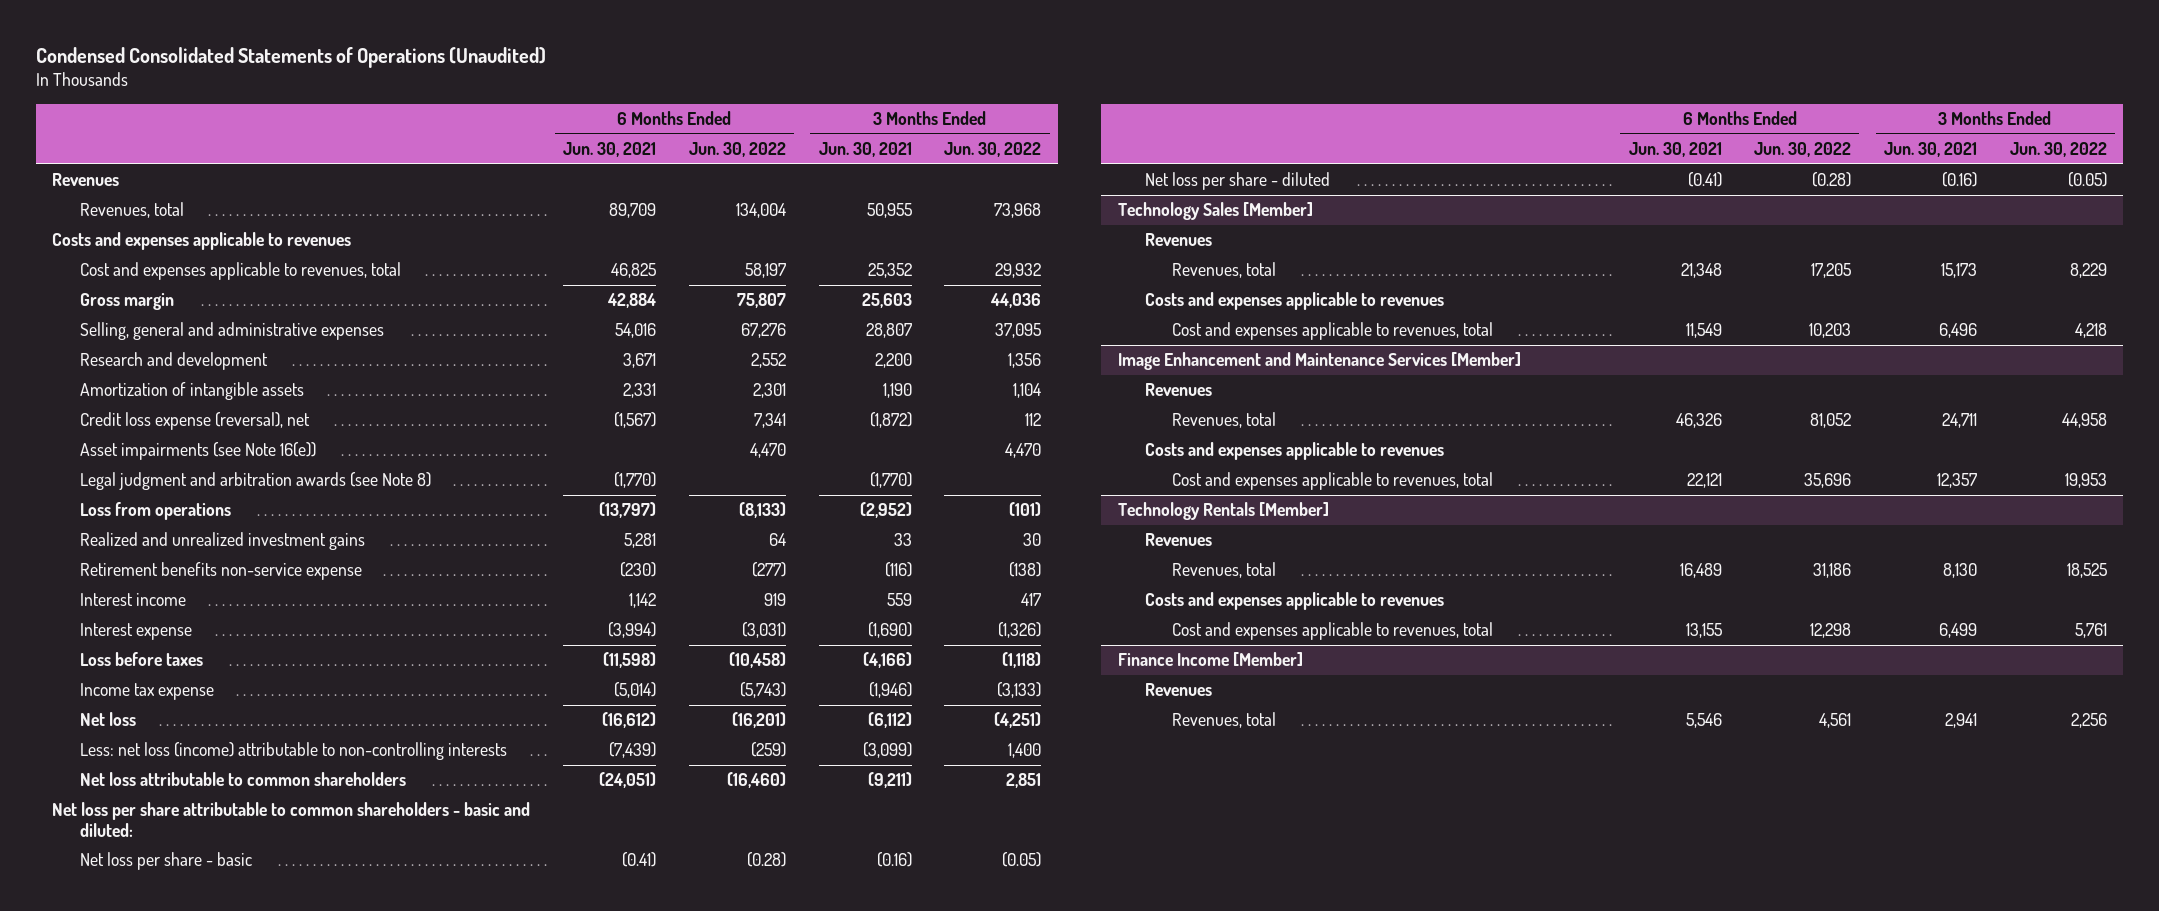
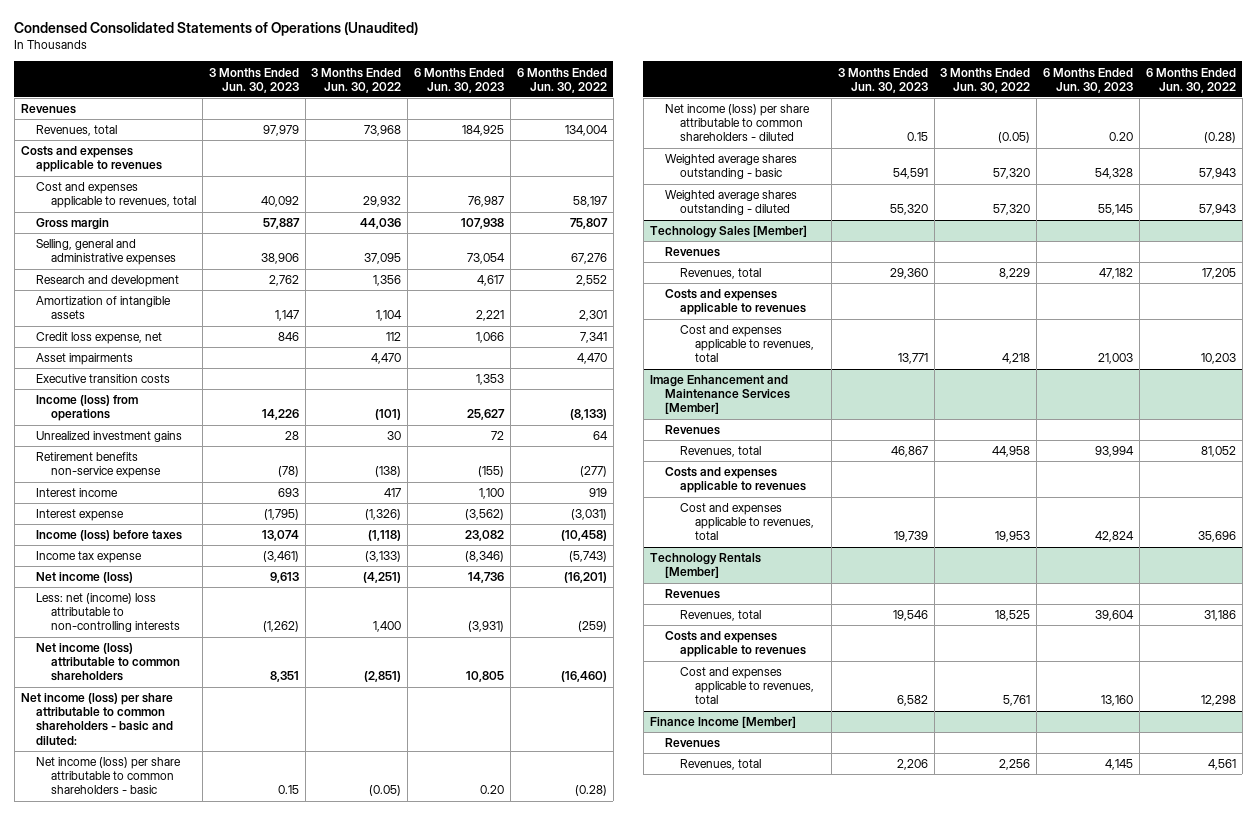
[563,141,657,157] Jun. 30, 2021 -> none
[818,141,912,157] Jun. 30, 2021 -> none
none -> [208,67,299,93] 3 Months Ended Jun. 30, 2023
none -> [414,67,505,93] 6 Months Ended Jun. 30, 2023
[79,472,431,491] Legal judgment and arbitration awards (see Note 8) -> none
[79,412,310,431] Credit loss expense (reversal), net -> [35,332,162,345] Credit loss expense, net
[79,442,316,461] Asset impairments (see Note 16(e)) -> [35,353,133,366] Asset impairments
none -> [35,374,170,384] Executive transition costs
[79,502,231,521] Loss from operations -> [35,395,138,422] Income (loss) from operations
[79,532,365,551] Realized and unrealized investment gains -> [35,431,182,443] Unrealized investment gains
[79,652,203,667] Loss before taxes -> [35,530,182,542] Income (loss) before taxes
[79,712,136,727] Net loss -> [35,572,133,584] Net income (loss)
[79,742,507,761] Less: net loss (income) attributable to non-controlling interests -> [35,593,180,633] Less: net (income) loss attributable to non-controlling interests
[79,772,406,787] Net loss attributable to common shareholders -> [35,643,180,682] Net income (loss) attributable to common shareholders
[1006,773,1042,789] 2,851 -> [364,671,402,683] (2,851)
[52,802,531,837] Net loss per share attributable to common shareholders - basic and diluted: -> [20,693,173,745] Net income (loss) per share attributable to common shareholders - basic and diluted:
[79,852,252,871] Net loss per share - basic -> [35,757,181,795] Net income (loss) per share attributable to common shareholders - basic
[1145,172,1331,191] Net loss per share - diluted -> [664,104,810,142] Net income (loss) per share attributable to common shareholders - diluted
none -> [664,154,797,180] Weighted average shares outstanding - basic
none -> [664,190,797,216] Weighted average shares outstanding - diluted

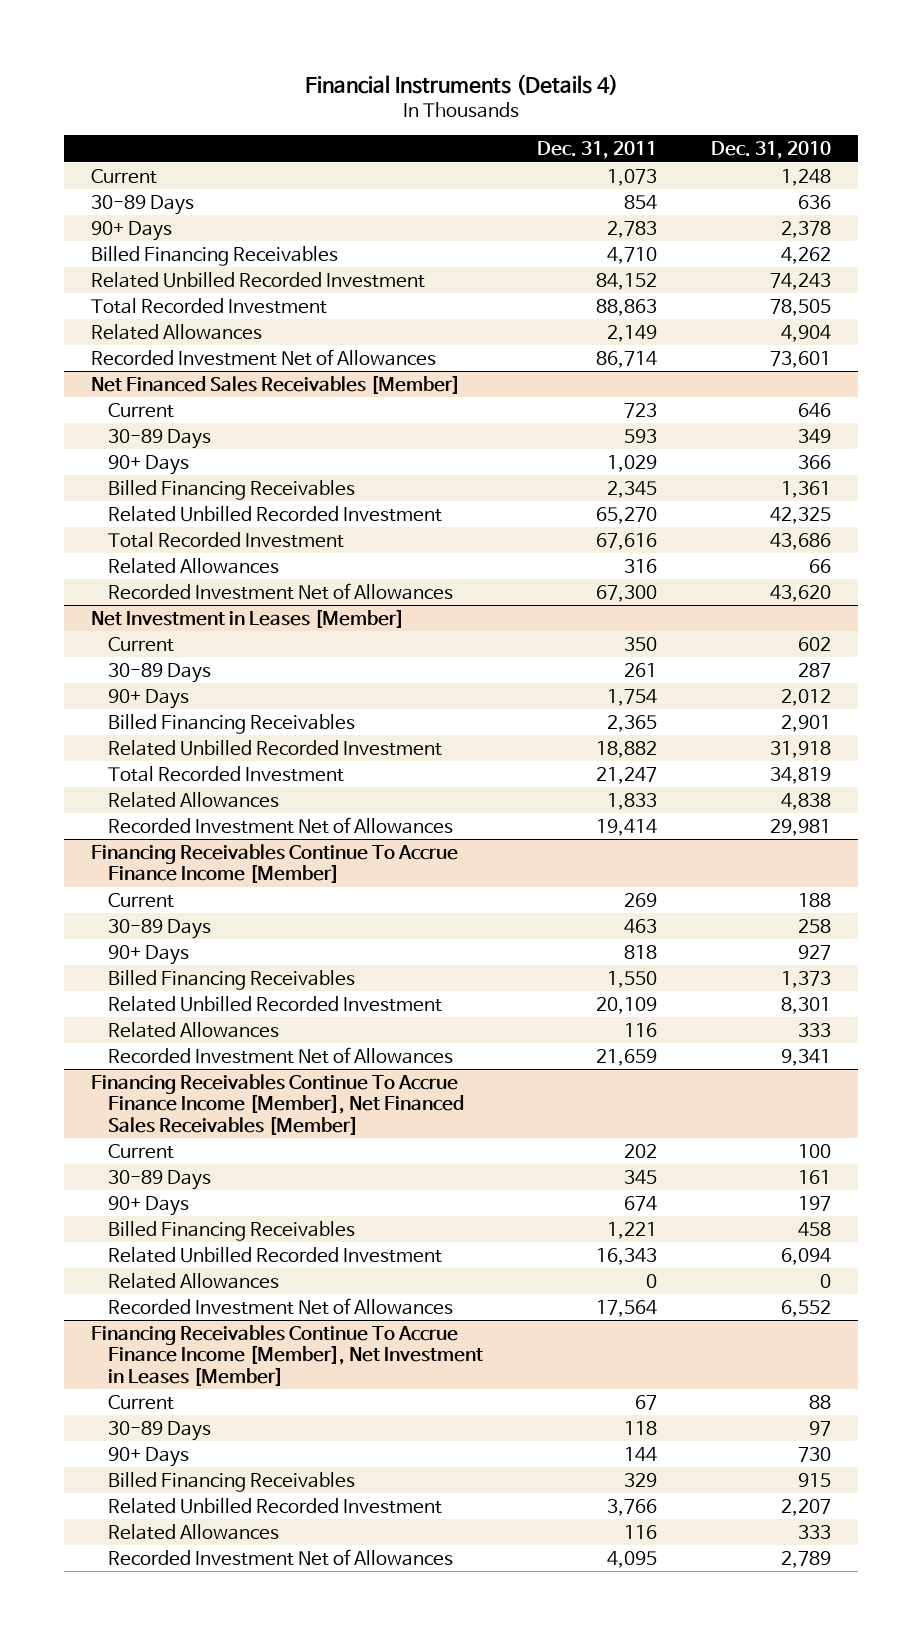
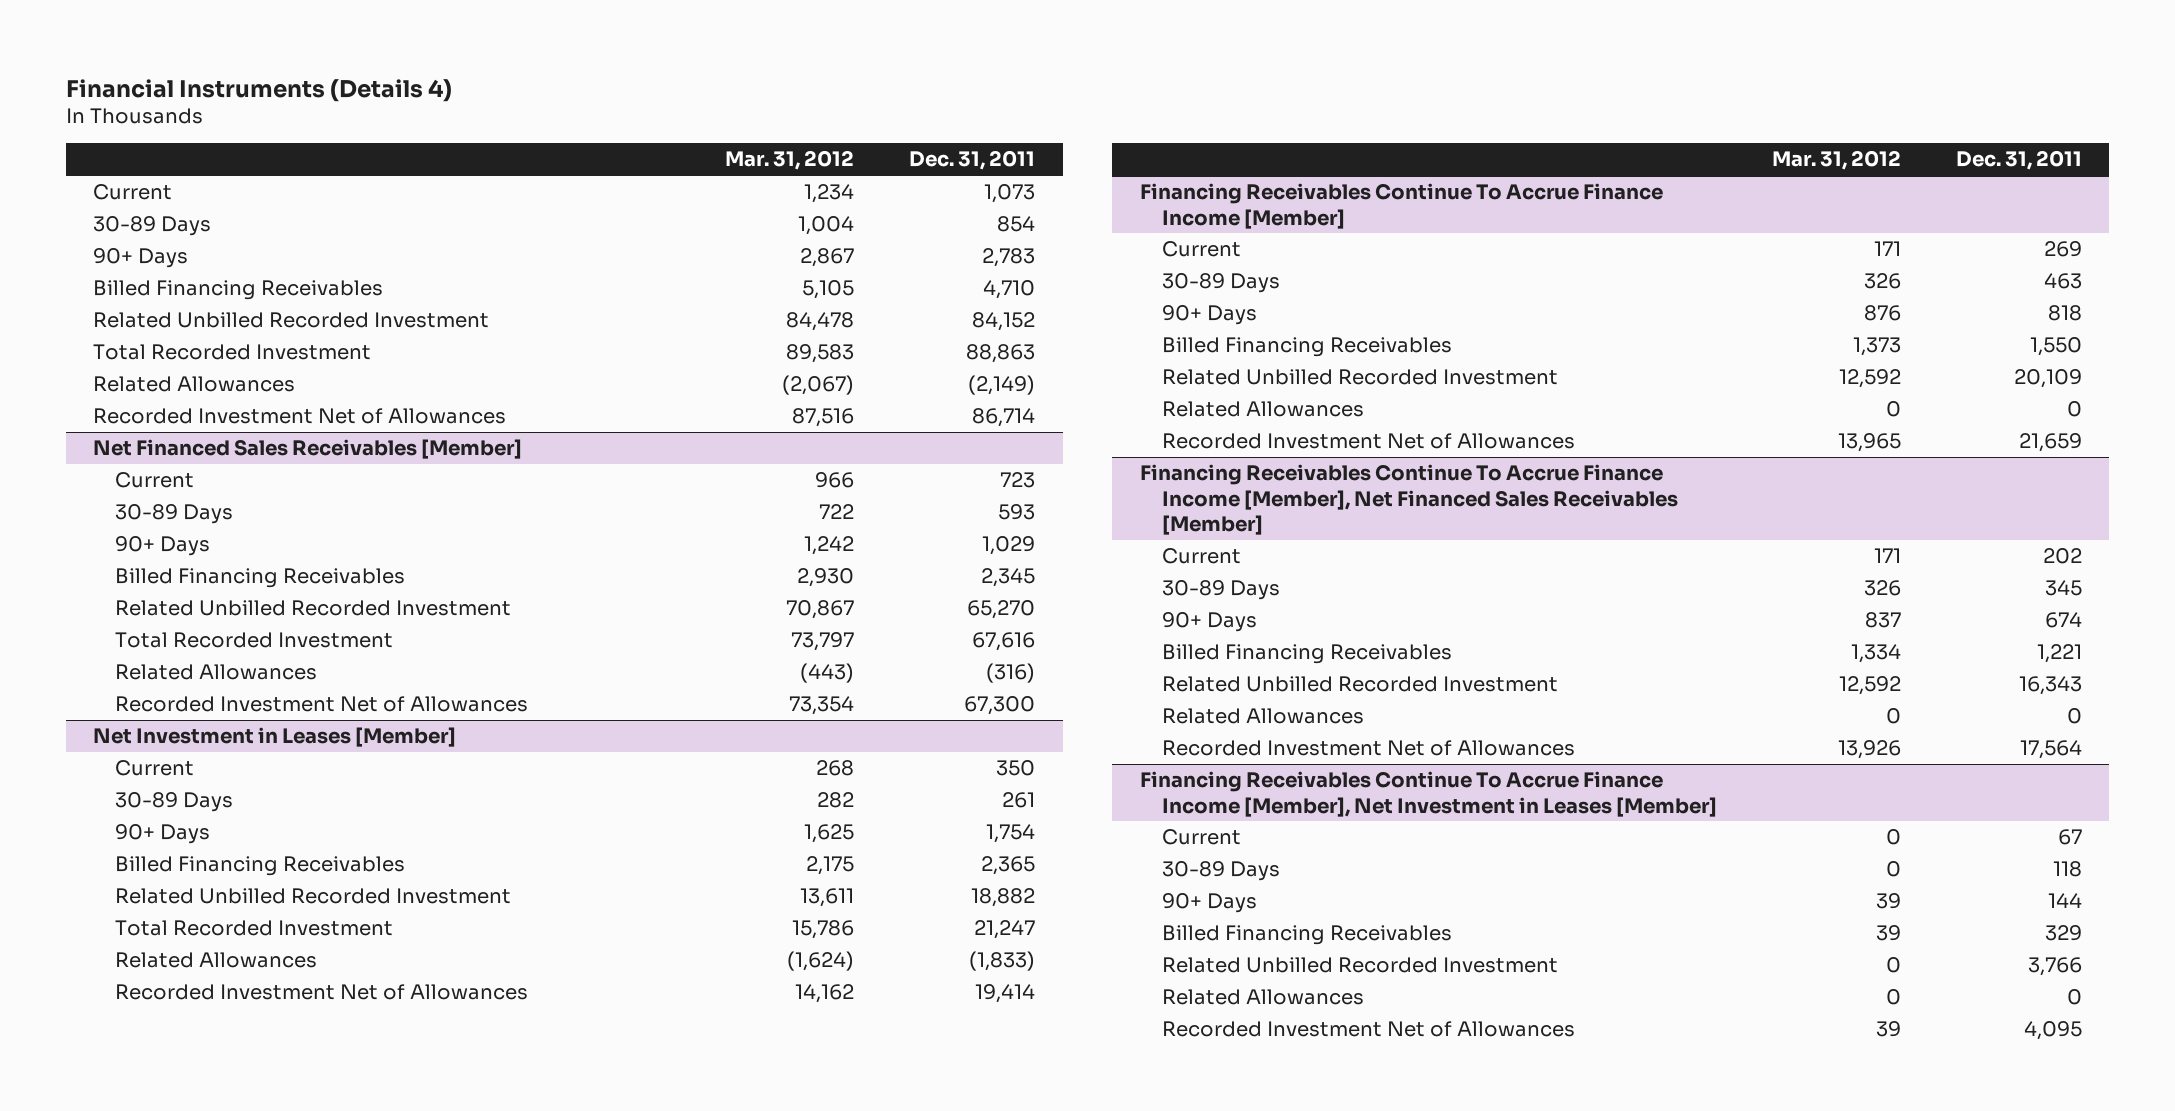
[711,141,832,160] Dec. 31, 2010 -> none
none -> [725,150,855,171] Mar. 31, 2012
[606,324,657,342] 2,149 -> [968,375,1036,396] (2,149)
[623,558,657,573] 316 -> [986,663,1036,684] (316)
[606,792,657,810] 1,833 -> [969,951,1036,972] (1,833)
[623,1022,657,1037] 116 -> [2066,401,2082,418] 0
[623,1524,657,1539] 116 -> [2066,989,2082,1006] 0

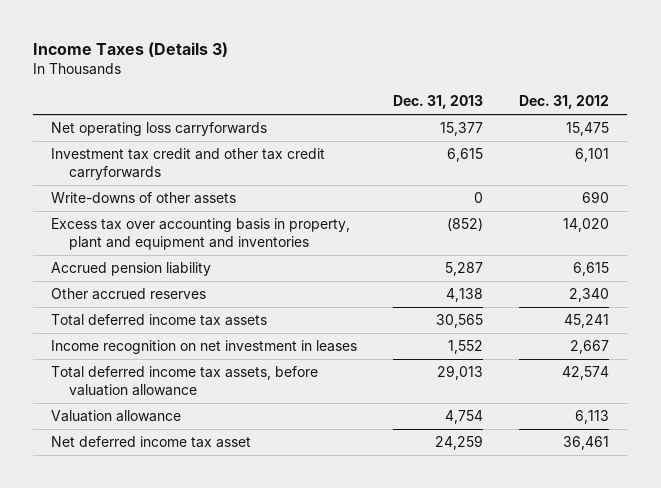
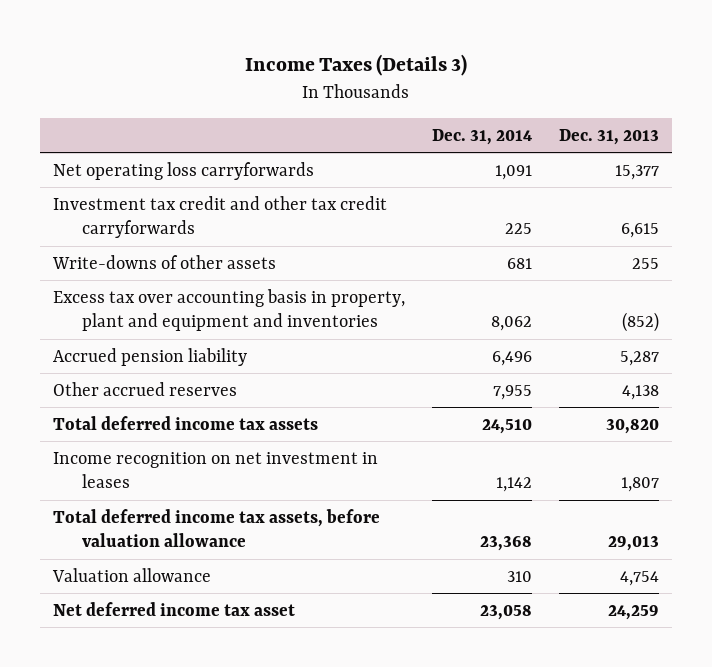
[519,95,610,110] Dec. 31, 2012 -> none
none -> [431,128,532,145] Dec. 31, 2014
[474,192,484,204] 0 -> [631,257,659,269] 255
[436,314,484,329] 30,565 -> [605,418,659,434] 30,820
[448,340,484,355] 1,552 -> [620,477,659,493] 1,807

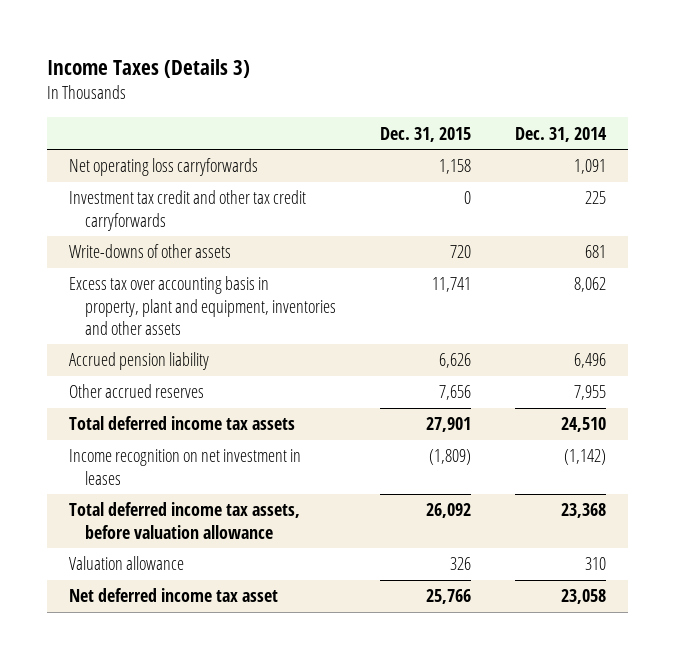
[558,128,659,145] Dec. 31, 2013 -> none
none -> [379,126,471,142] Dec. 31, 2015
[53,288,406,332] Excess tax over accounting basis in property, plant and equipment and inventories -> [68,276,336,335] Excess tax over accounting basis in property, plant and equipment, inventories and other assets
[495,477,532,493] 1,142 -> [563,449,606,466] (1,142)

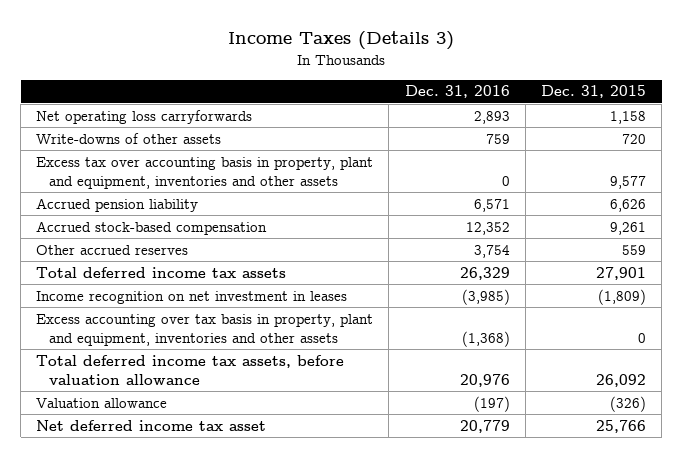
[514,126,607,142] Dec. 31, 2014 -> none
none -> [404,85,510,99] Dec. 31, 2016
[68,190,306,231] Investment tax credit and other tax credit carryforwards -> none
[431,277,471,293] 11,741 -> [610,175,647,189] 9,577
none -> [36,220,268,235] Accrued stock-based compensation
[438,385,471,401] 7,656 -> [622,244,647,255] 559
none -> [36,313,374,346] Excess accounting over tax basis in property, plant and equipment, inventories and other assets
[449,557,471,571] 326 -> [610,395,647,412] (326)

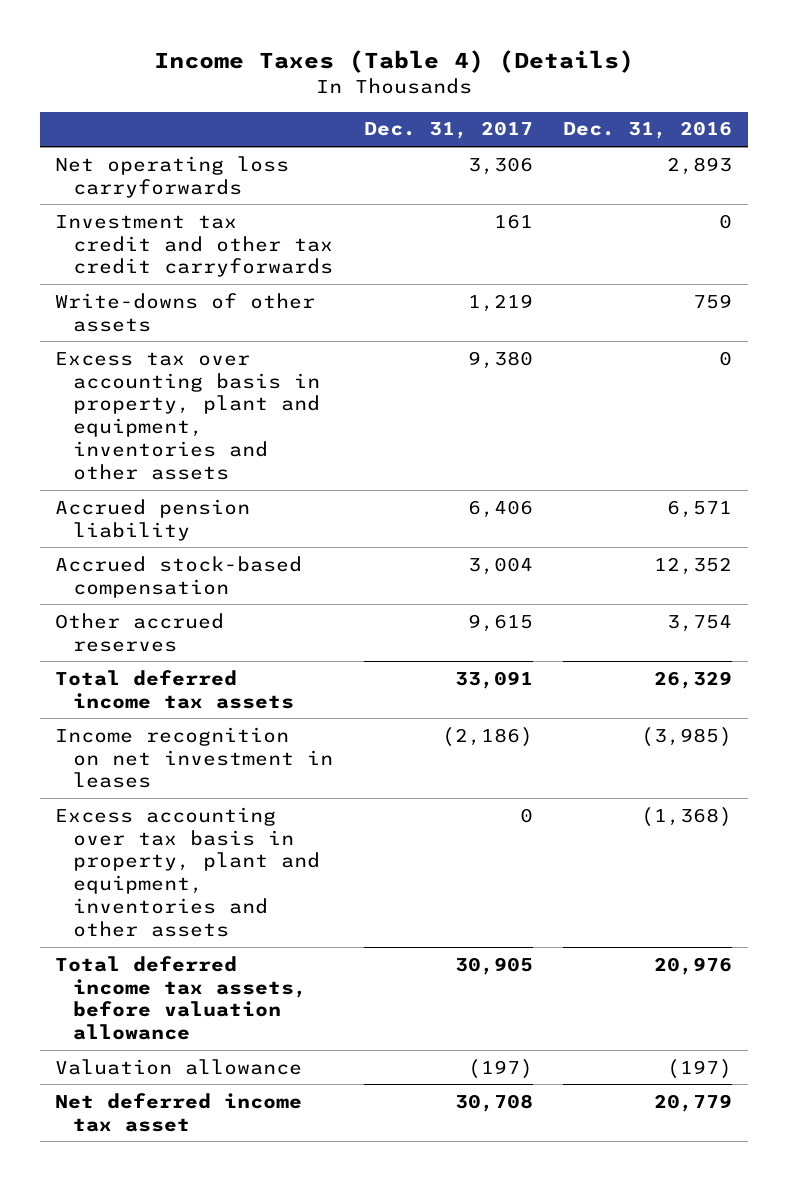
[228,31,455,51] Income Taxes (Details 3) -> [153,50,634,74] Income Taxes (Table 4) (Details)
[541,85,647,99] Dec. 31, 2015 -> none
none -> [363,121,533,140] Dec. 31, 2017
none -> [54,214,334,278] Investment tax credit and other tax credit carryforwards

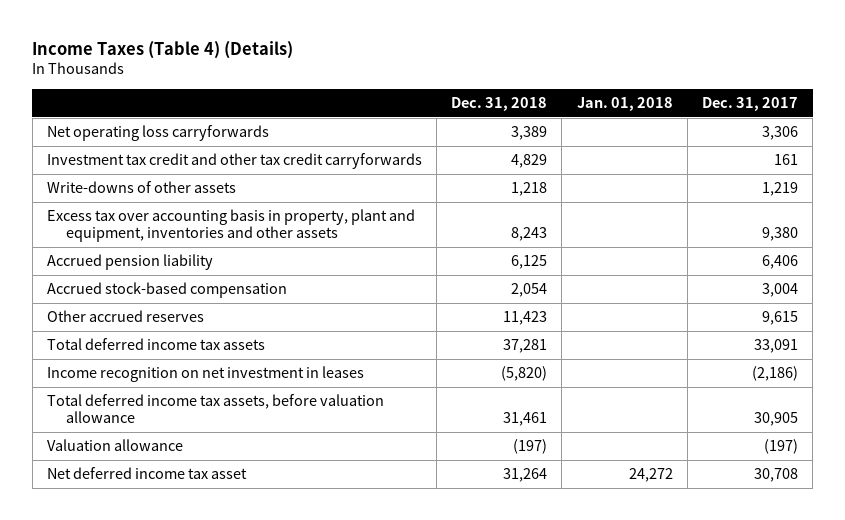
[563,121,733,140] Dec. 31, 2016 -> none
none -> [451,97,548,112] Dec. 31, 2018
none -> [576,97,673,112] Jan. 01, 2018
[54,806,321,938] Excess accounting over tax basis in property, plant and equipment, inventories and other assets -> none

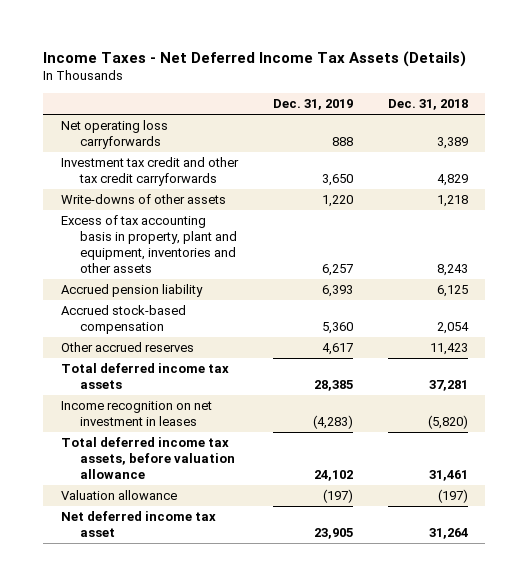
[32,40,294,59] Income Taxes (Table 4) (Details) -> [43,51,467,68] Income Taxes - Net Deferred Income Tax Assets (Details)
[576,97,673,112] Jan. 01, 2018 -> none
[702,97,799,112] Dec. 31, 2017 -> none
none -> [272,99,353,111] Dec. 31, 2019
[46,209,415,243] Excess tax over accounting basis in property, plant and equipment, inventories and other assets -> [60,215,237,274] Excess of tax accounting basis in property, plant and equipment, inventories and other assets

